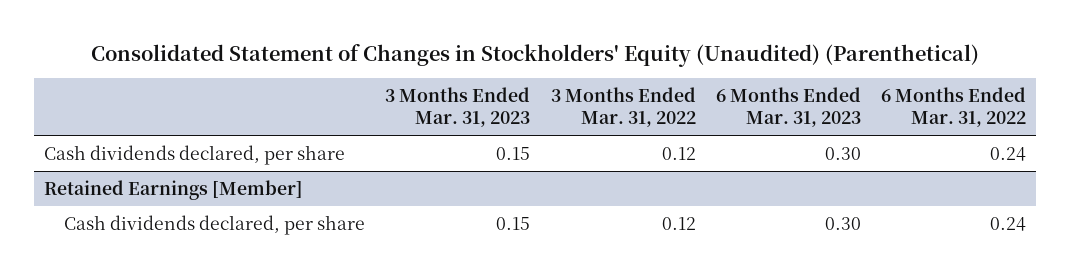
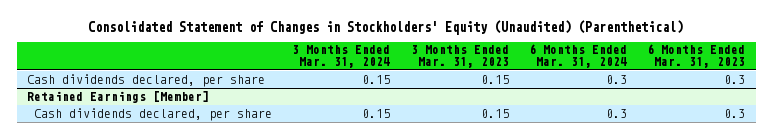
[550,87,696,128] 3 Months Ended Mar. 31, 2022 -> none
[880,87,1026,128] 6 Months Ended Mar. 31, 2022 -> none
none -> [292,45,391,69] 3 Months Ended Mar. 31, 2024
none -> [529,44,628,69] 6 Months Ended Mar. 31, 2024
[824,146,861,160] 0.30 -> [724,74,746,84] 0.3
[824,216,861,230] 0.30 -> [724,108,746,118] 0.3

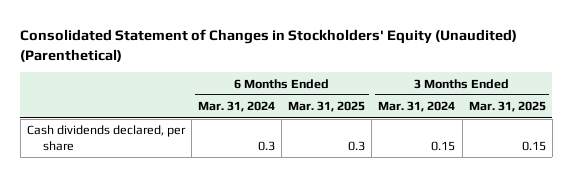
[410,45,509,69] 3 Months Ended Mar. 31, 2023 -> none
[647,44,746,69] 6 Months Ended Mar. 31, 2023 -> none
none -> [288,101,366,113] Mar. 31, 2025
none -> [468,101,546,113] Mar. 31, 2025
[26,90,209,103] Retained Earnings [Member] -> none
[33,107,272,121] Cash dividends declared, per share -> none

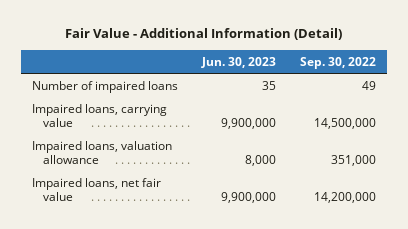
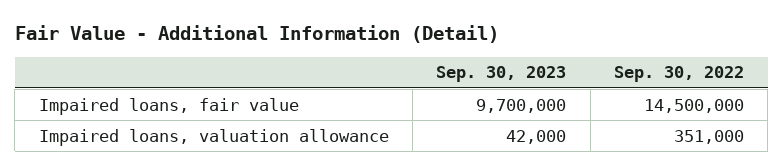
[200,56,276,68] Jun. 30, 2023 -> none
none -> [436,66,567,83] Sep. 30, 2023
[32,80,179,93] Number of impaired loans -> none
[32,103,168,127] Impaired loans, carrying value -> [38,97,299,115] Impaired loans, fair value
[32,177,162,201] Impaired loans, net fair value -> none

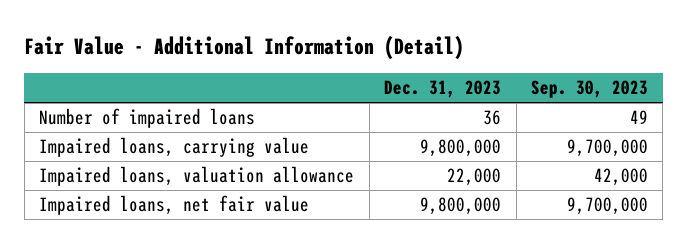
[614,66,745,83] Sep. 30, 2022 -> none
none -> [384,80,502,99] Dec. 31, 2023
none -> [39,108,256,129] Number of impaired loans
[38,97,299,115] Impaired loans, fair value -> [39,137,310,158] Impaired loans, carrying value
none -> [39,195,310,216] Impaired loans, net fair value

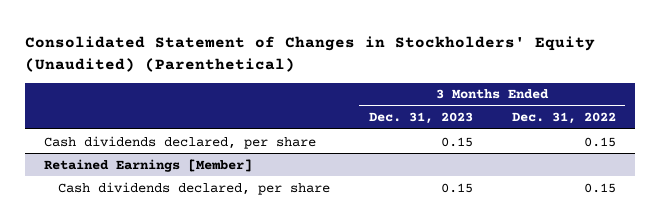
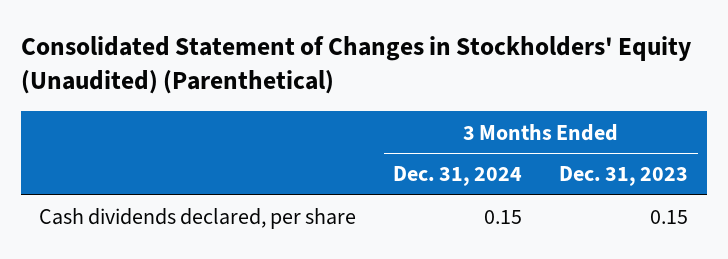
[511,112,616,125] Dec. 31, 2022 -> none
none -> [393,166,523,187] Dec. 31, 2024
[44,158,253,172] Retained Earnings [Member] -> none
[57,181,330,195] Cash dividends declared, per share -> none

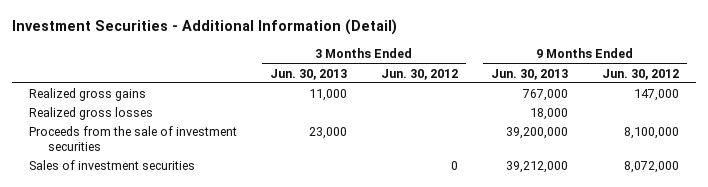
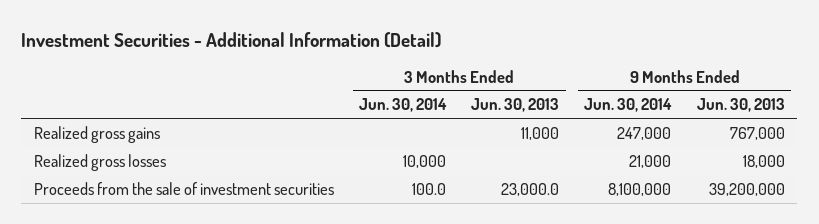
[380,68,458,80] Jun. 30, 2012 -> none
[602,68,680,80] Jun. 30, 2012 -> none
none -> [359,98,448,113] Jun. 30, 2014
none -> [584,98,673,113] Jun. 30, 2014
[28,160,195,171] Sales of investment securities -> none
[309,127,348,140] 23,000 -> [501,182,560,196] 23,000.0

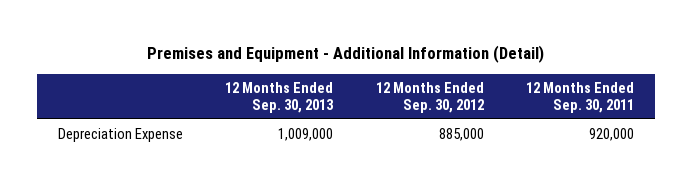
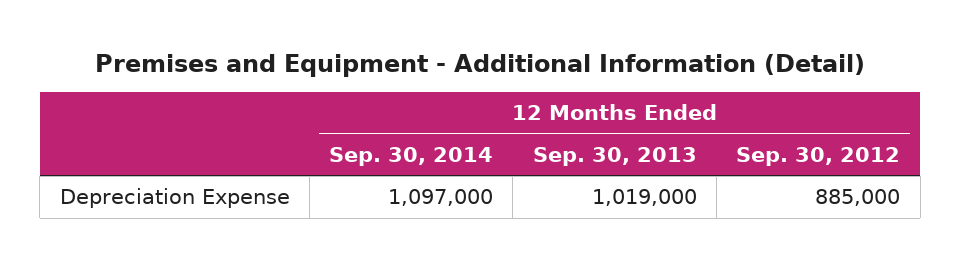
[526,81,635,113] 12 Months Ended Sep. 30, 2011 -> none
none -> [329,146,494,166] Sep. 30, 2014
[278,128,334,142] 1,009,000 -> [591,189,697,207] 1,019,000

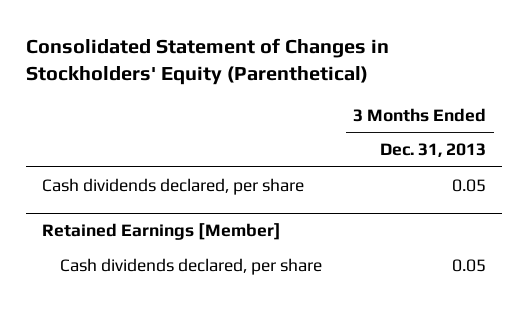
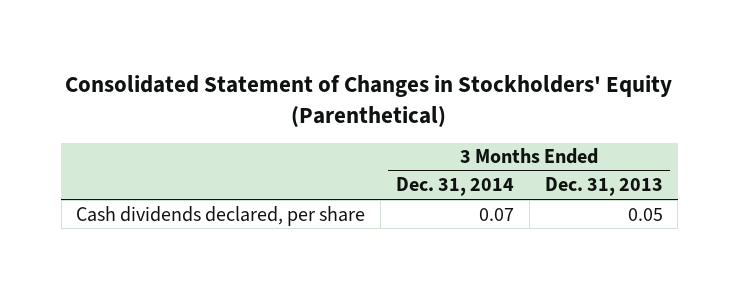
none -> [395,177,514,197] Dec. 31, 2014
[41,223,281,241] Retained Earnings [Member] -> none
[60,257,323,275] Cash dividends declared, per share -> none

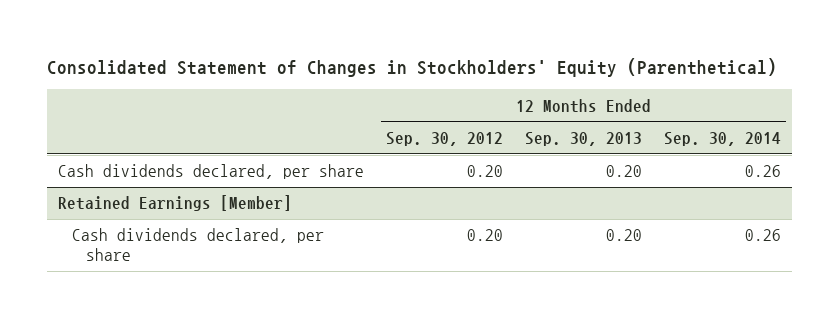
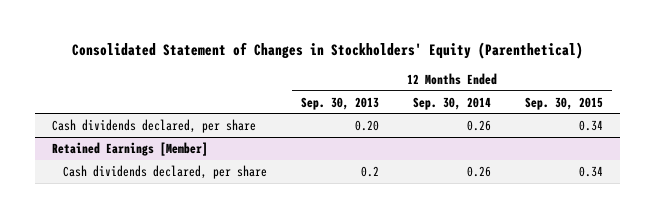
[386,132,504,147] Sep. 30, 2012 -> none
none -> [525,96,604,110] Sep. 30, 2015
[606,229,643,242] 0.20 -> [360,165,379,177] 0.2

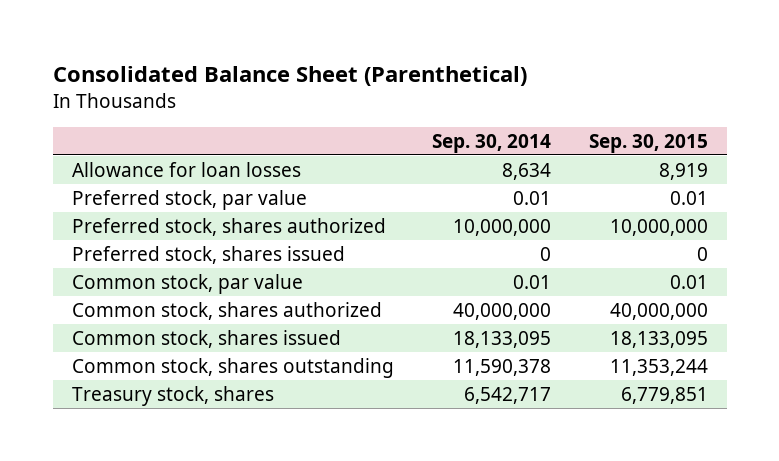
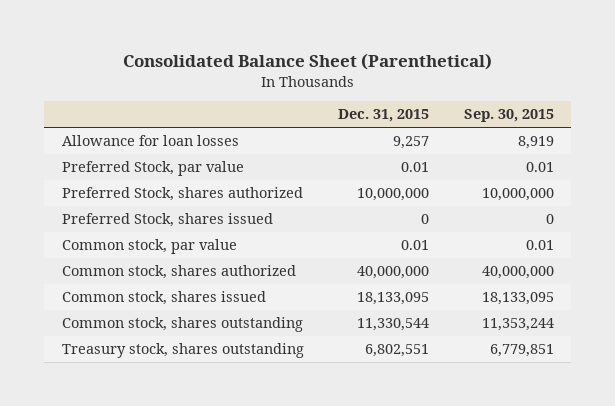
[431,133,551,153] Sep. 30, 2014 -> none
none -> [338,109,430,123] Dec. 31, 2015
[71,189,307,210] Preferred stock, par value -> [61,161,244,177] Preferred Stock, par value
[71,217,386,236] Preferred stock, shares authorized -> [61,187,303,202] Preferred Stock, shares authorized
[71,245,345,264] Preferred stock, shares issued -> [61,213,273,228] Preferred Stock, shares issued
[71,385,274,406] Treasury stock, shares -> [61,343,304,359] Treasury stock, shares outstanding

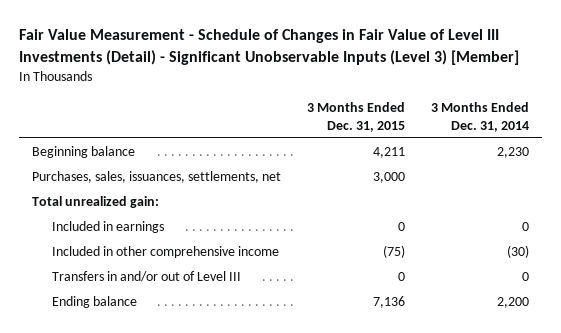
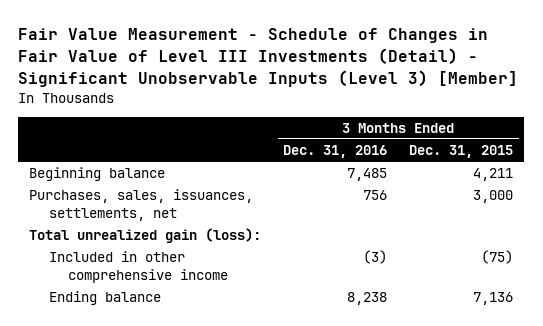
[431,102,530,132] 3 Months Ended Dec. 31, 2014 -> none
none -> [283,145,388,159] Dec. 31, 2016
[51,221,164,234] Included in earnings -> none
[31,196,159,209] Total unrealized gain: -> [29,228,262,244] Total unrealized gain (loss):
[51,271,241,283] Transfers in and/or out of Level III -> none

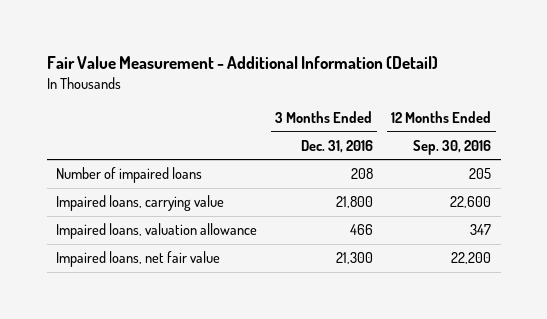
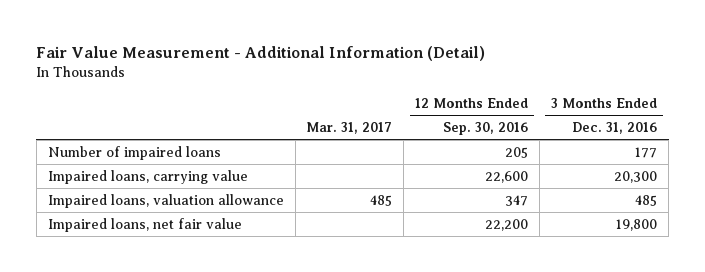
none -> [306,122,393,135] Mar. 31, 2017
[350,168,373,180] 208 -> [635,147,658,159] 177
[335,196,373,209] 21,800 -> [614,171,658,184] 20,300
[349,224,373,236] 466 -> [635,195,658,207] 485
[335,252,373,265] 21,300 -> [616,219,658,232] 19,800

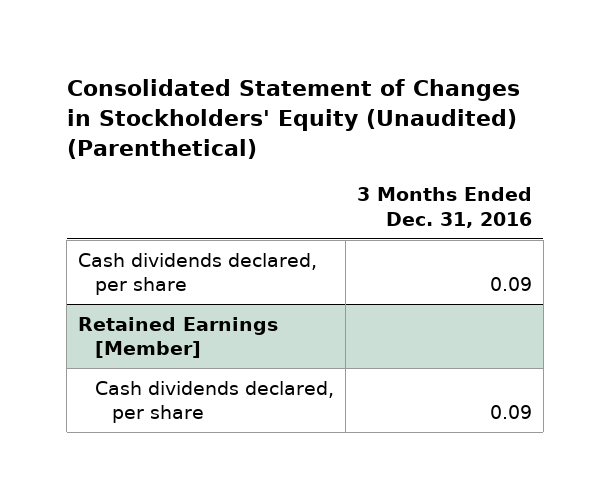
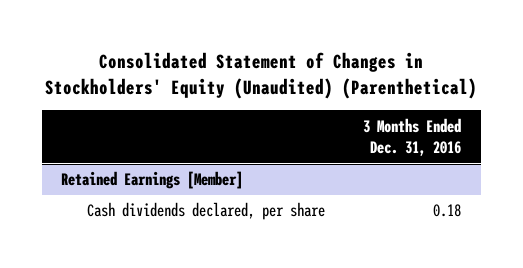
[78,252,318,296] Cash dividends declared, per share -> none
[489,405,532,420] 0.09 -> [433,204,462,218] 0.18

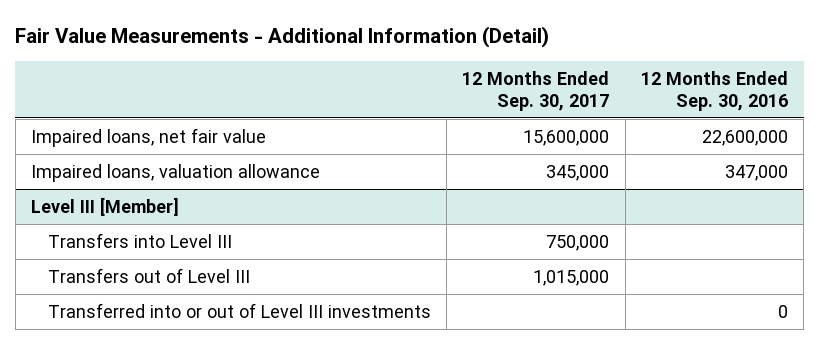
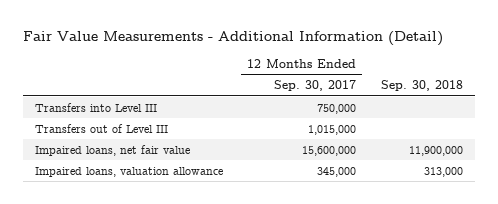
[641,71,789,111] 12 Months Ended Sep. 30, 2016 -> none
none -> [380,80,463,92] Sep. 30, 2018
[31,196,180,216] Level III [Member] -> none
[47,302,431,318] Transferred into or out of Level III investments -> none
[31,127,267,147] Impaired loans, net fair value -> [35,144,191,156] Impaired loans, net fair value
[31,163,321,182] Impaired loans, valuation allowance -> [35,166,224,177] Impaired loans, valuation allowance

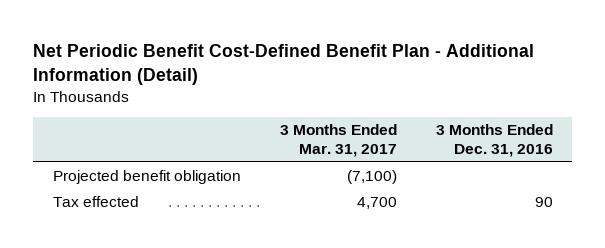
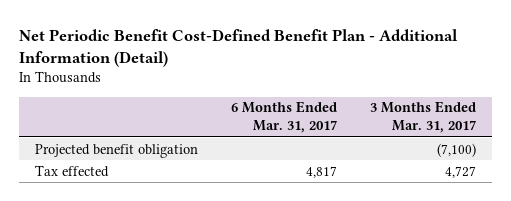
[435,124,553,157] 3 Months Ended Dec. 31, 2016 -> none
none -> [231,101,338,134] 6 Months Ended Mar. 31, 2017
[356,197,397,210] 4,700 -> [444,165,476,178] 4,727

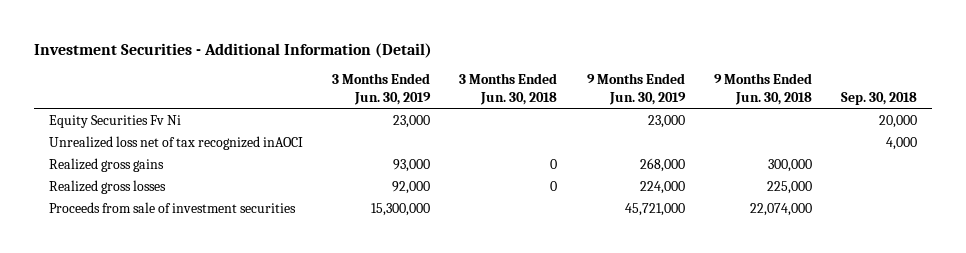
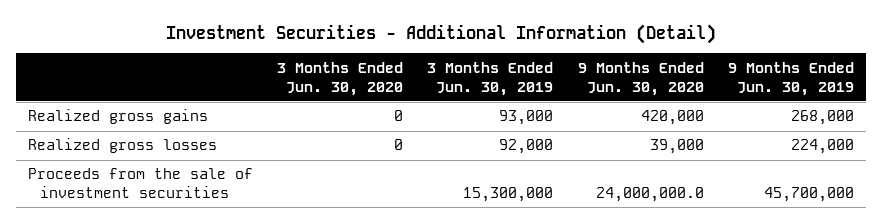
[459,73,558,105] 3 Months Ended Jun. 30, 2018 -> none
[713,73,812,105] 9 Months Ended Jun. 30, 2018 -> none
[841,91,918,105] Sep. 30, 2018 -> none
none -> [277,61,404,96] 3 Months Ended Jun. 30, 2020
none -> [577,61,704,96] 9 Months Ended Jun. 30, 2020
[48,114,181,128] Equity Securities Fv Ni -> none
[48,135,303,150] Unrealized loss net of tax recognized inAOCI -> none
[48,201,296,213] Proceeds from sale of investment securities -> [28,168,254,199] Proceeds from the sale of investment securities
[624,202,685,216] 45,721,000 -> [763,187,854,203] 45,700,000

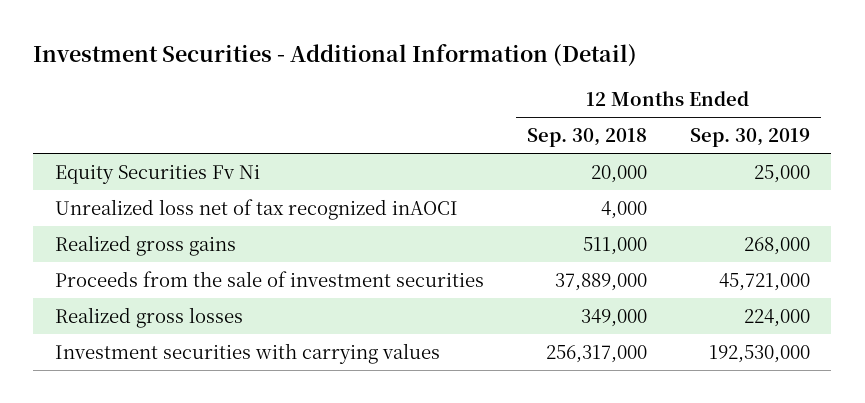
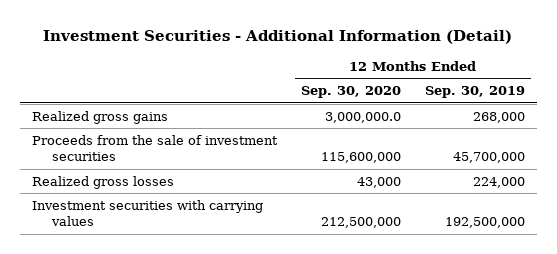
[526,127,647,147] Sep. 30, 2018 -> none
none -> [300,86,401,99] Sep. 30, 2020
[54,163,260,184] Equity Securities Fv Ni -> none
[54,198,458,220] Unrealized loss net of tax recognized inAOCI -> none
[718,272,810,291] 45,721,000 -> [452,152,525,164] 45,700,000
[708,344,810,363] 192,530,000 -> [444,217,525,229] 192,500,000

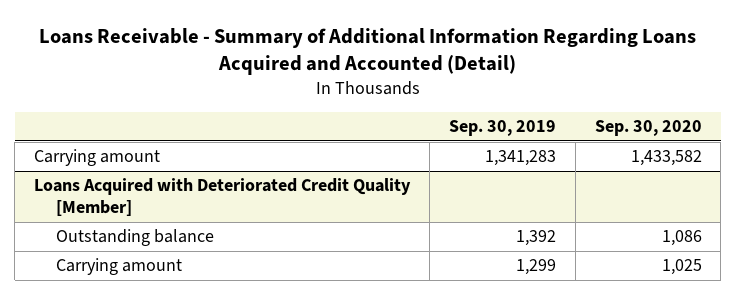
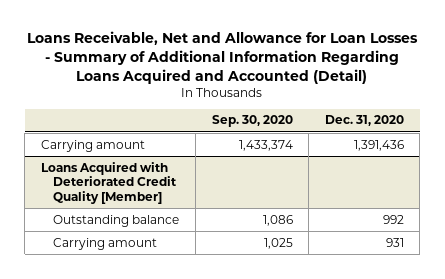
[38,27,696,76] Loans Receivable - Summary of Additional Information Regarding Loans Acquired and Accounted (Detail) -> [27,31,419,84] Loans Receivable, Net and Allowance for Loan Losses - Summary of Additional Information Regarding Loans Acquired and Accounted (Detail)
[448,120,556,137] Sep. 30, 2019 -> none
none -> [324,115,404,127] Dec. 31, 2020
[630,150,702,167] 1,433,582 -> [238,139,293,151] 1,433,374

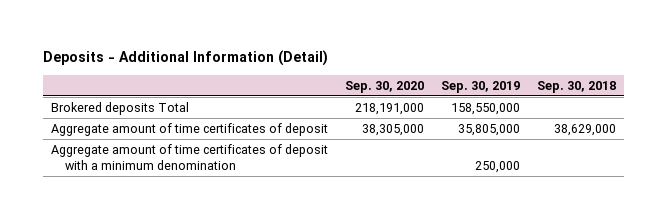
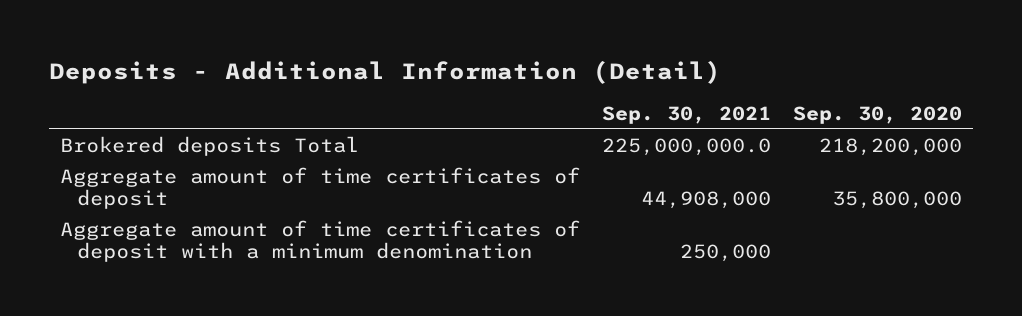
[441,80,521,93] Sep. 30, 2019 -> none
[536,80,616,93] Sep. 30, 2018 -> none
none -> [602,105,772,124] Sep. 30, 2021
[355,102,425,115] 218,191,000 -> [818,138,962,157] 218,200,000
[362,123,425,136] 38,305,000 -> [831,190,962,209] 35,800,000

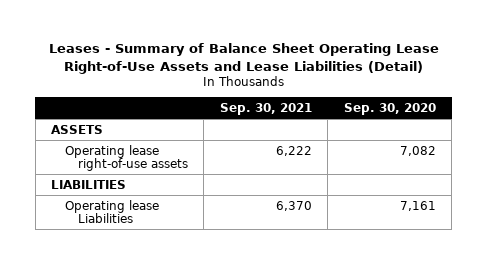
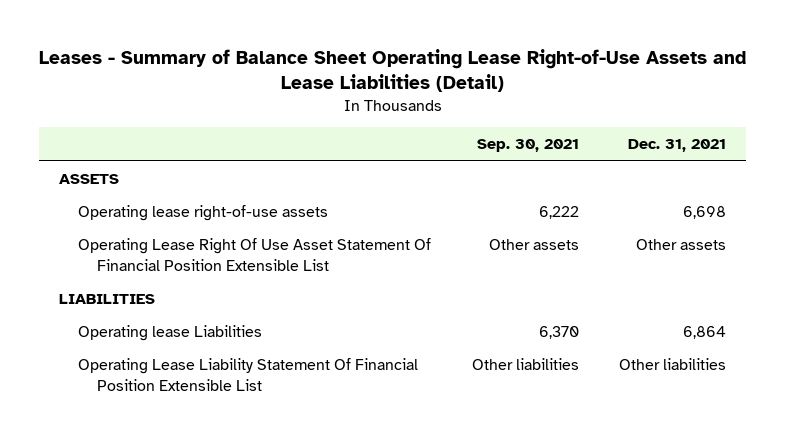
[343,102,436,115] Sep. 30, 2020 -> none
none -> [628,139,727,153] Dec. 31, 2021
none -> [78,238,432,271] Operating Lease Right Of Use Asset Statement Of Financial Position Extensible List
none -> [78,358,419,391] Operating Lease Liability Statement Of Financial Position Extensible List

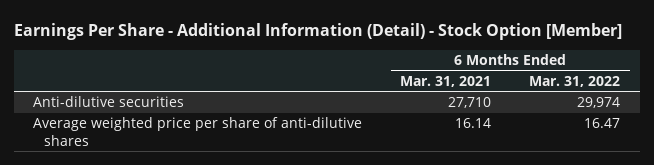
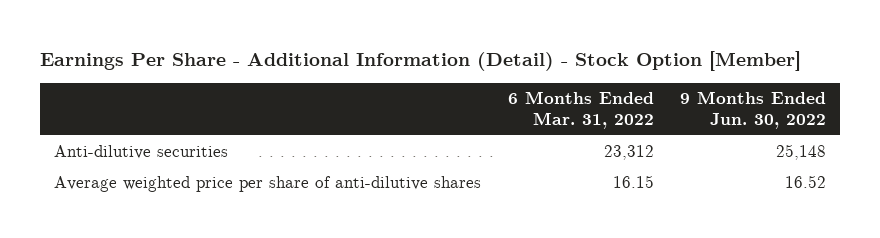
[400,75,492,87] Mar. 31, 2021 -> none
none -> [680,91,827,130] 9 Months Ended Jun. 30, 2022
[577,97,621,109] 29,974 -> [603,145,654,161] 23,312
[584,118,621,129] 16.47 -> [612,175,654,189] 16.15

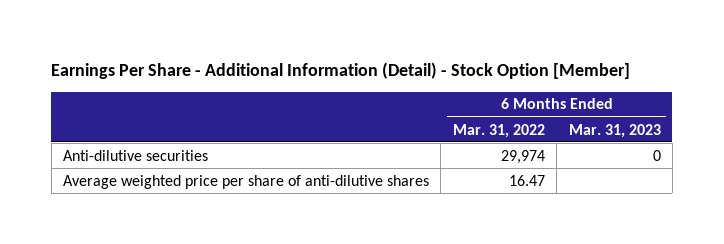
[680,91,827,130] 9 Months Ended Jun. 30, 2022 -> none
none -> [568,123,661,138] Mar. 31, 2023
[603,145,654,161] 23,312 -> [500,149,545,164] 29,974
[612,175,654,189] 16.15 -> [508,174,545,186] 16.47

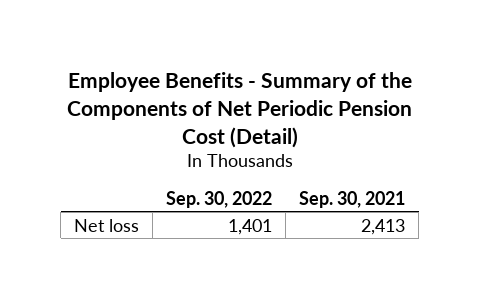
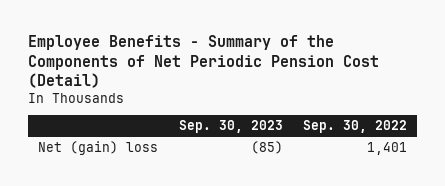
[299,190,406,208] Sep. 30, 2021 -> none
none -> [178,120,283,134] Sep. 30, 2023
[74,218,140,232] Net loss -> [38,141,159,156] Net (gain) loss

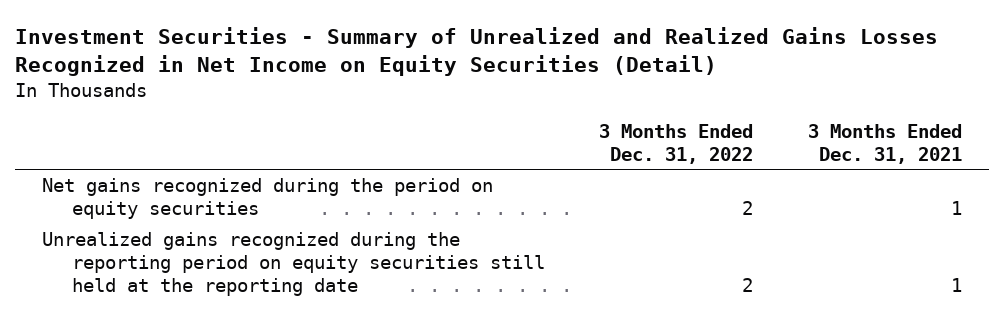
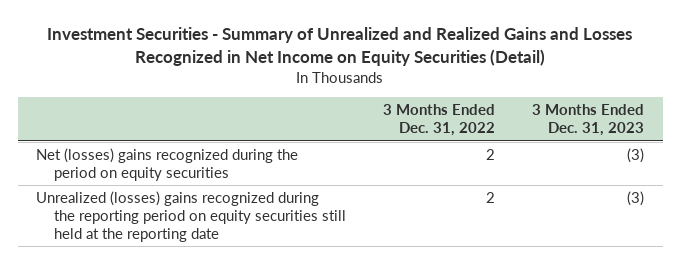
[14,26,938,77] Investment Securities - Summary of Unrealized and Realized Gains Losses Recognized in Net Income on Equity Securities (Detail) -> [47,27,633,66] Investment Securities - Summary of Unrealized and Realized Gains and Losses Recognized in Net Income on Equity Securities (Detail)
[807,123,962,164] 3 Months Ended Dec. 31, 2021 -> none
none -> [532,104,645,137] 3 Months Ended Dec. 31, 2023
[42,178,494,220] Net gains recognized during the period on equity securities -> [36,148,299,181] Net (losses) gains recognized during the period on equity securities
[42,232,545,297] Unrealized gains recognized during the reporting period on equity securities still held at the reporting date -> [36,191,346,242] Unrealized (losses) gains recognized during the reporting period on equity securities still held at the reporting date

